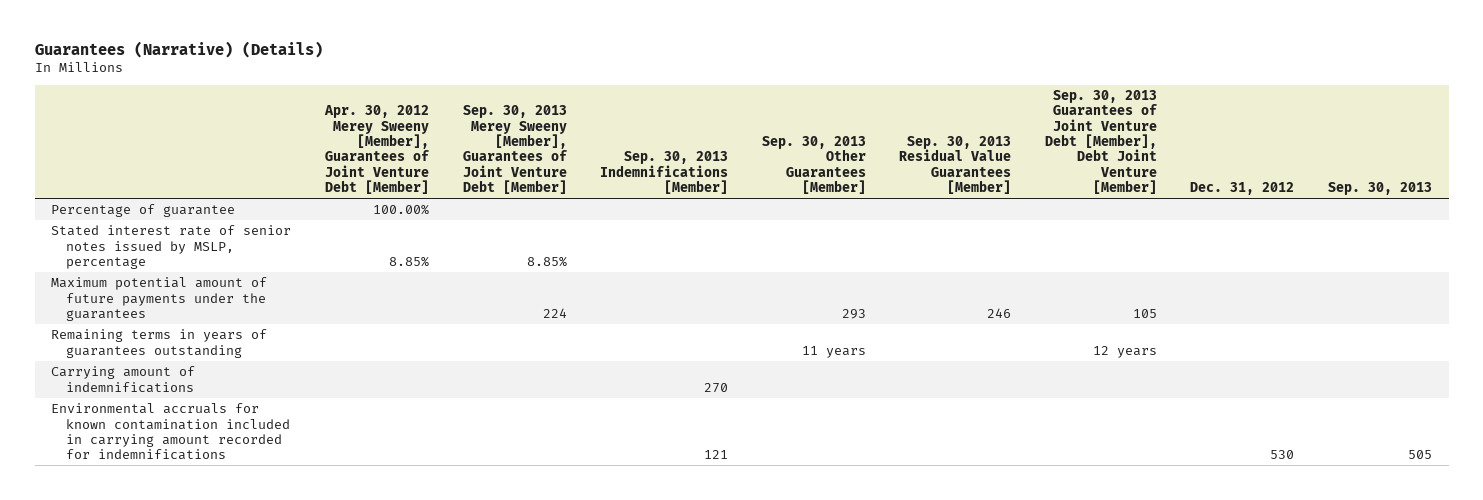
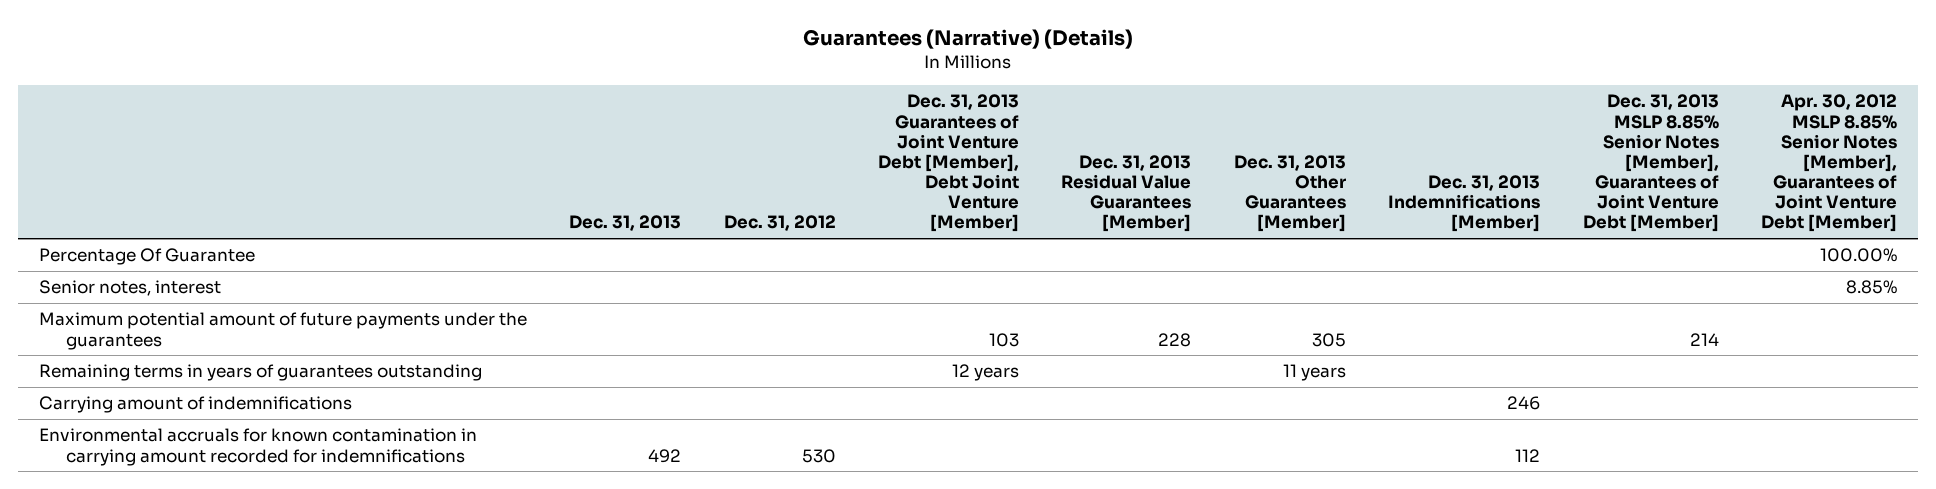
[323,105,429,195] Apr. 30, 2012 Merey Sweeny [Member], Guarantees of Joint Venture Debt [Member] -> none
[462,105,567,195] Sep. 30, 2013 Merey Sweeny [Member], Guarantees of Joint Venture Debt [Member] -> none
[600,151,729,195] Sep. 30, 2013 Indemnifications [Member] -> none
[761,136,866,195] Sep. 30, 2013 Other Guarantees [Member] -> none
[899,136,1012,195] Sep. 30, 2013 Residual Value Guarantees [Member] -> none
[1044,89,1157,195] Sep. 30, 2013 Guarantees of Joint Venture Debt [Member], Debt Joint Venture [Member] -> none
[1328,182,1433,196] Sep. 30, 2013 -> none
none -> [569,215,682,232] Dec. 31, 2013
none -> [878,94,1020,233] Dec. 31, 2013 Guarantees of Joint Venture Debt [Member], Debt Joint Venture [Member]
none -> [1061,154,1192,233] Dec. 31, 2013 Residual Value Guarantees [Member]
none -> [1233,154,1346,233] Dec. 31, 2013 Other Guarantees [Member]
none -> [1388,175,1541,233] Dec. 31, 2013 Indemnifications [Member]
none -> [1582,94,1719,233] Dec. 31, 2013 MSLP 8.85% Senior Notes [Member], Guarantees of Joint Venture Debt [Member]
none -> [1761,94,1898,233] Apr. 30, 2012 MSLP 8.85% Senior Notes [Member], Guarantees of Joint Venture Debt [Member]
[51,204,236,218] Percentage of guarantee -> [38,248,255,266] Percentage Of Guarantee
[51,225,292,269] Stated interest rate of senior notes issued by MSLP, percentage -> [38,280,221,297] Senior notes, interest
[51,403,290,461] Environmental accruals for known contamination included in carrying amount recorded for indemnifications -> [38,428,477,466] Environmental accruals for known contamination in carrying amount recorded for indemnifications

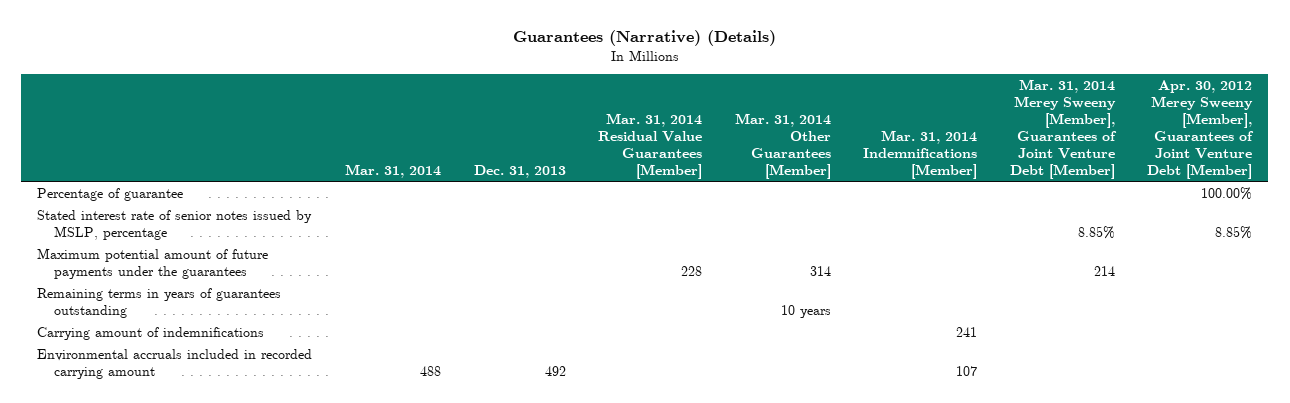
[723,215,836,232] Dec. 31, 2012 -> none
[878,94,1020,233] Dec. 31, 2013 Guarantees of Joint Venture Debt [Member], Debt Joint Venture [Member] -> none
[1061,154,1192,233] Dec. 31, 2013 Residual Value Guarantees [Member] -> none
[1233,154,1346,233] Dec. 31, 2013 Other Guarantees [Member] -> none
[1388,175,1541,233] Dec. 31, 2013 Indemnifications [Member] -> none
[1582,94,1719,233] Dec. 31, 2013 MSLP 8.85% Senior Notes [Member], Guarantees of Joint Venture Debt [Member] -> none
[1761,94,1898,233] Apr. 30, 2012 MSLP 8.85% Senior Notes [Member], Guarantees of Joint Venture Debt [Member] -> none
none -> [344,163,441,178] Mar. 31, 2014
none -> [598,112,703,179] Mar. 31, 2014 Residual Value Guarantees [Member]
none -> [734,112,831,179] Mar. 31, 2014 Other Guarantees [Member]
none -> [863,129,978,179] Mar. 31, 2014 Indemnifications [Member]
none -> [1009,79,1117,179] Mar. 31, 2014 Merey Sweeny [Member], Guarantees of Joint Venture Debt [Member]
none -> [1147,80,1255,179] Apr. 30, 2012 Merey Sweeny [Member], Guarantees of Joint Venture Debt [Member]
[38,248,255,266] Percentage Of Guarantee -> [37,187,184,201] Percentage of guarantee
[38,280,221,297] Senior notes, interest -> [37,209,313,240] Stated interest rate of senior notes issued by MSLP, percentage
[38,428,477,466] Environmental accruals for known contamination in carrying amount recorded for indemnifications -> [37,348,313,379] Environmental accruals included in recorded carrying amount

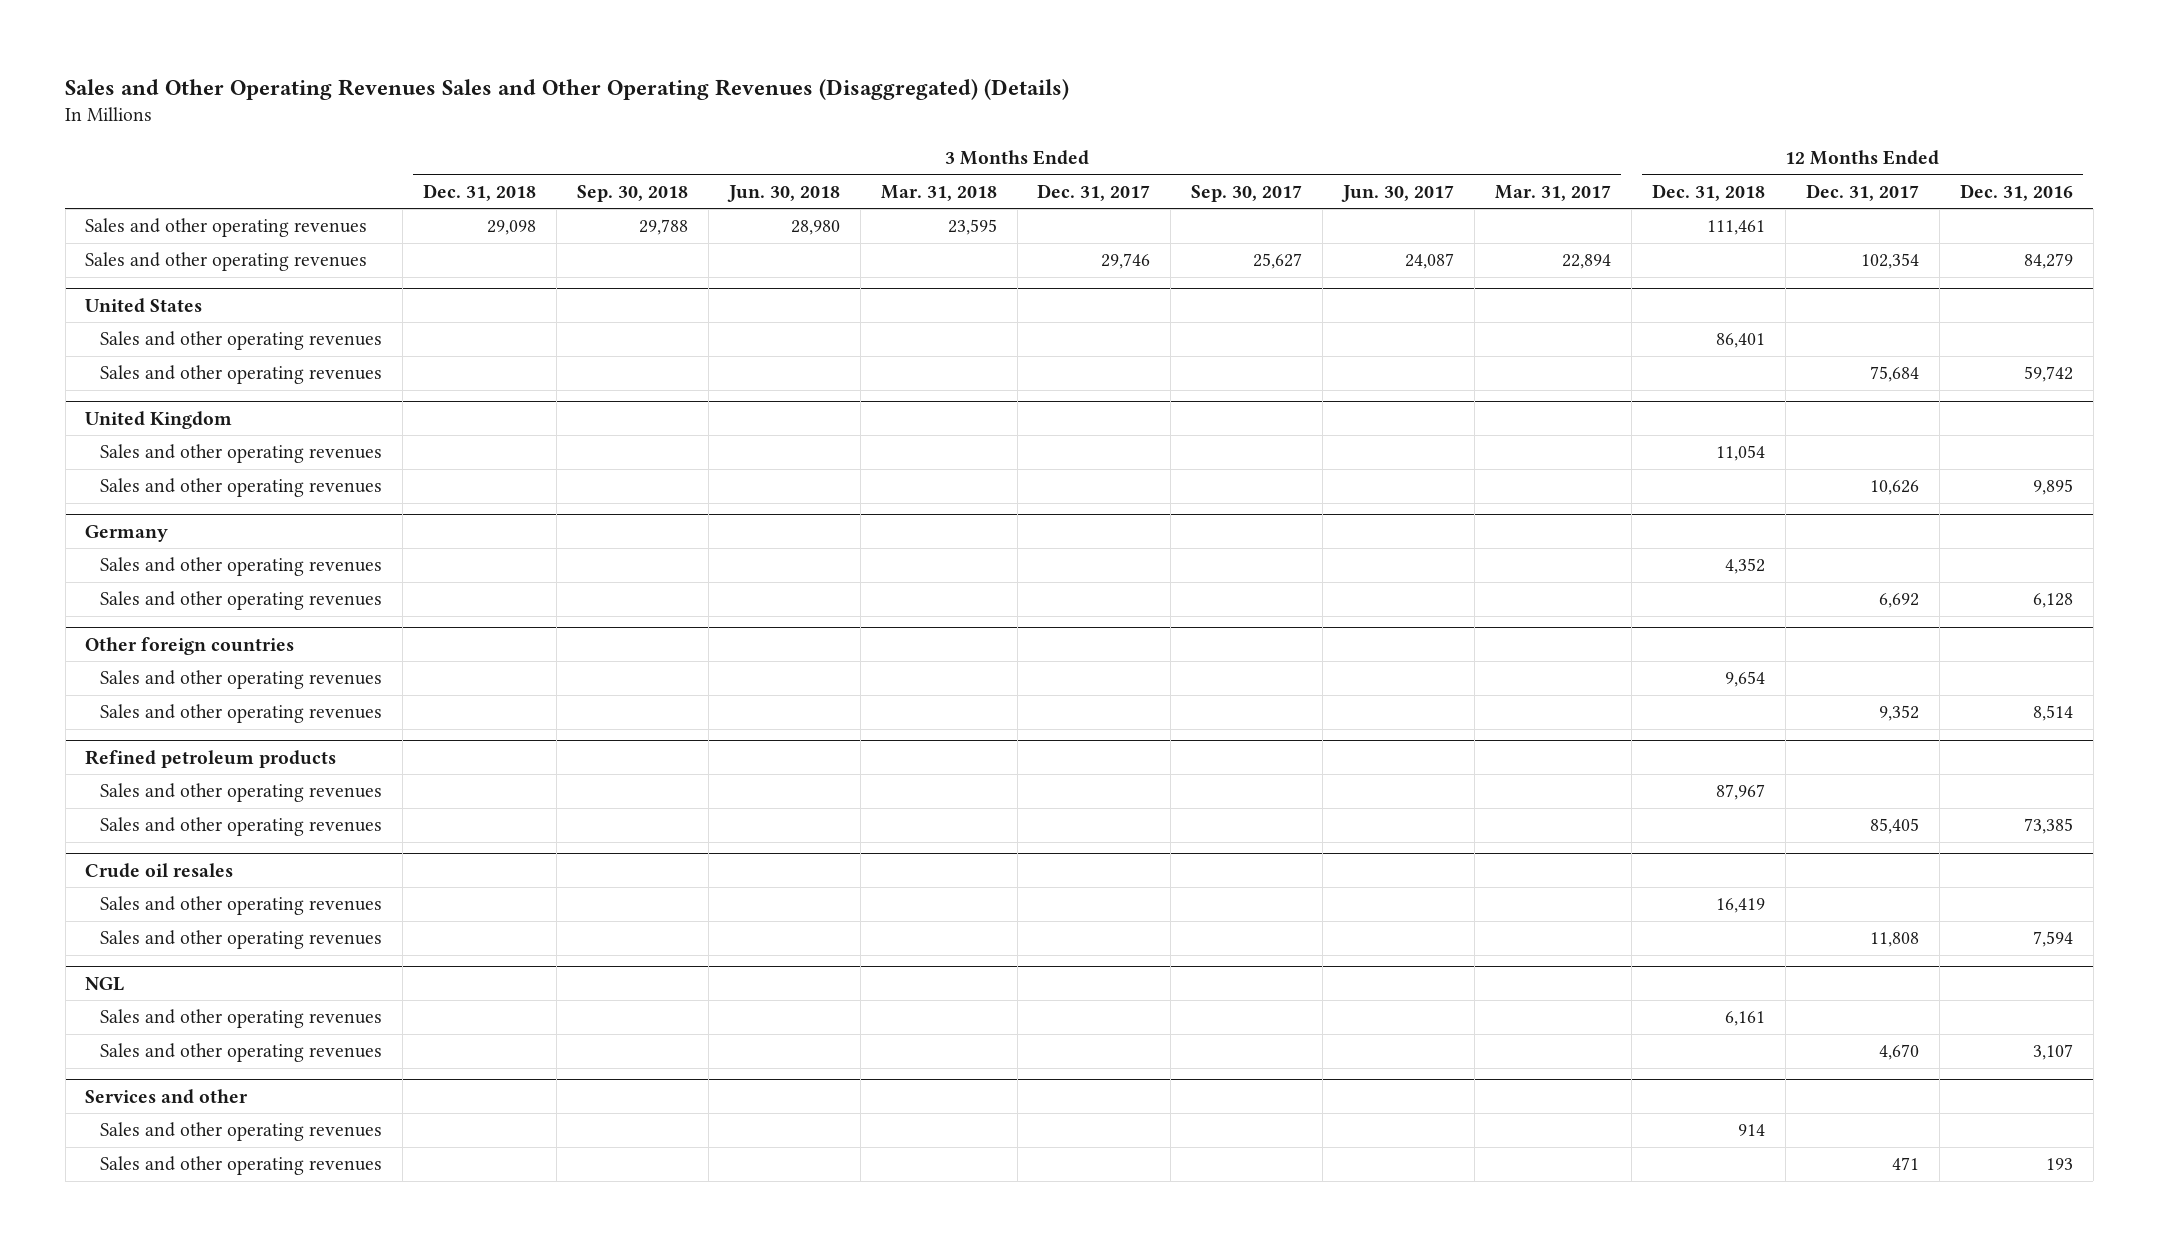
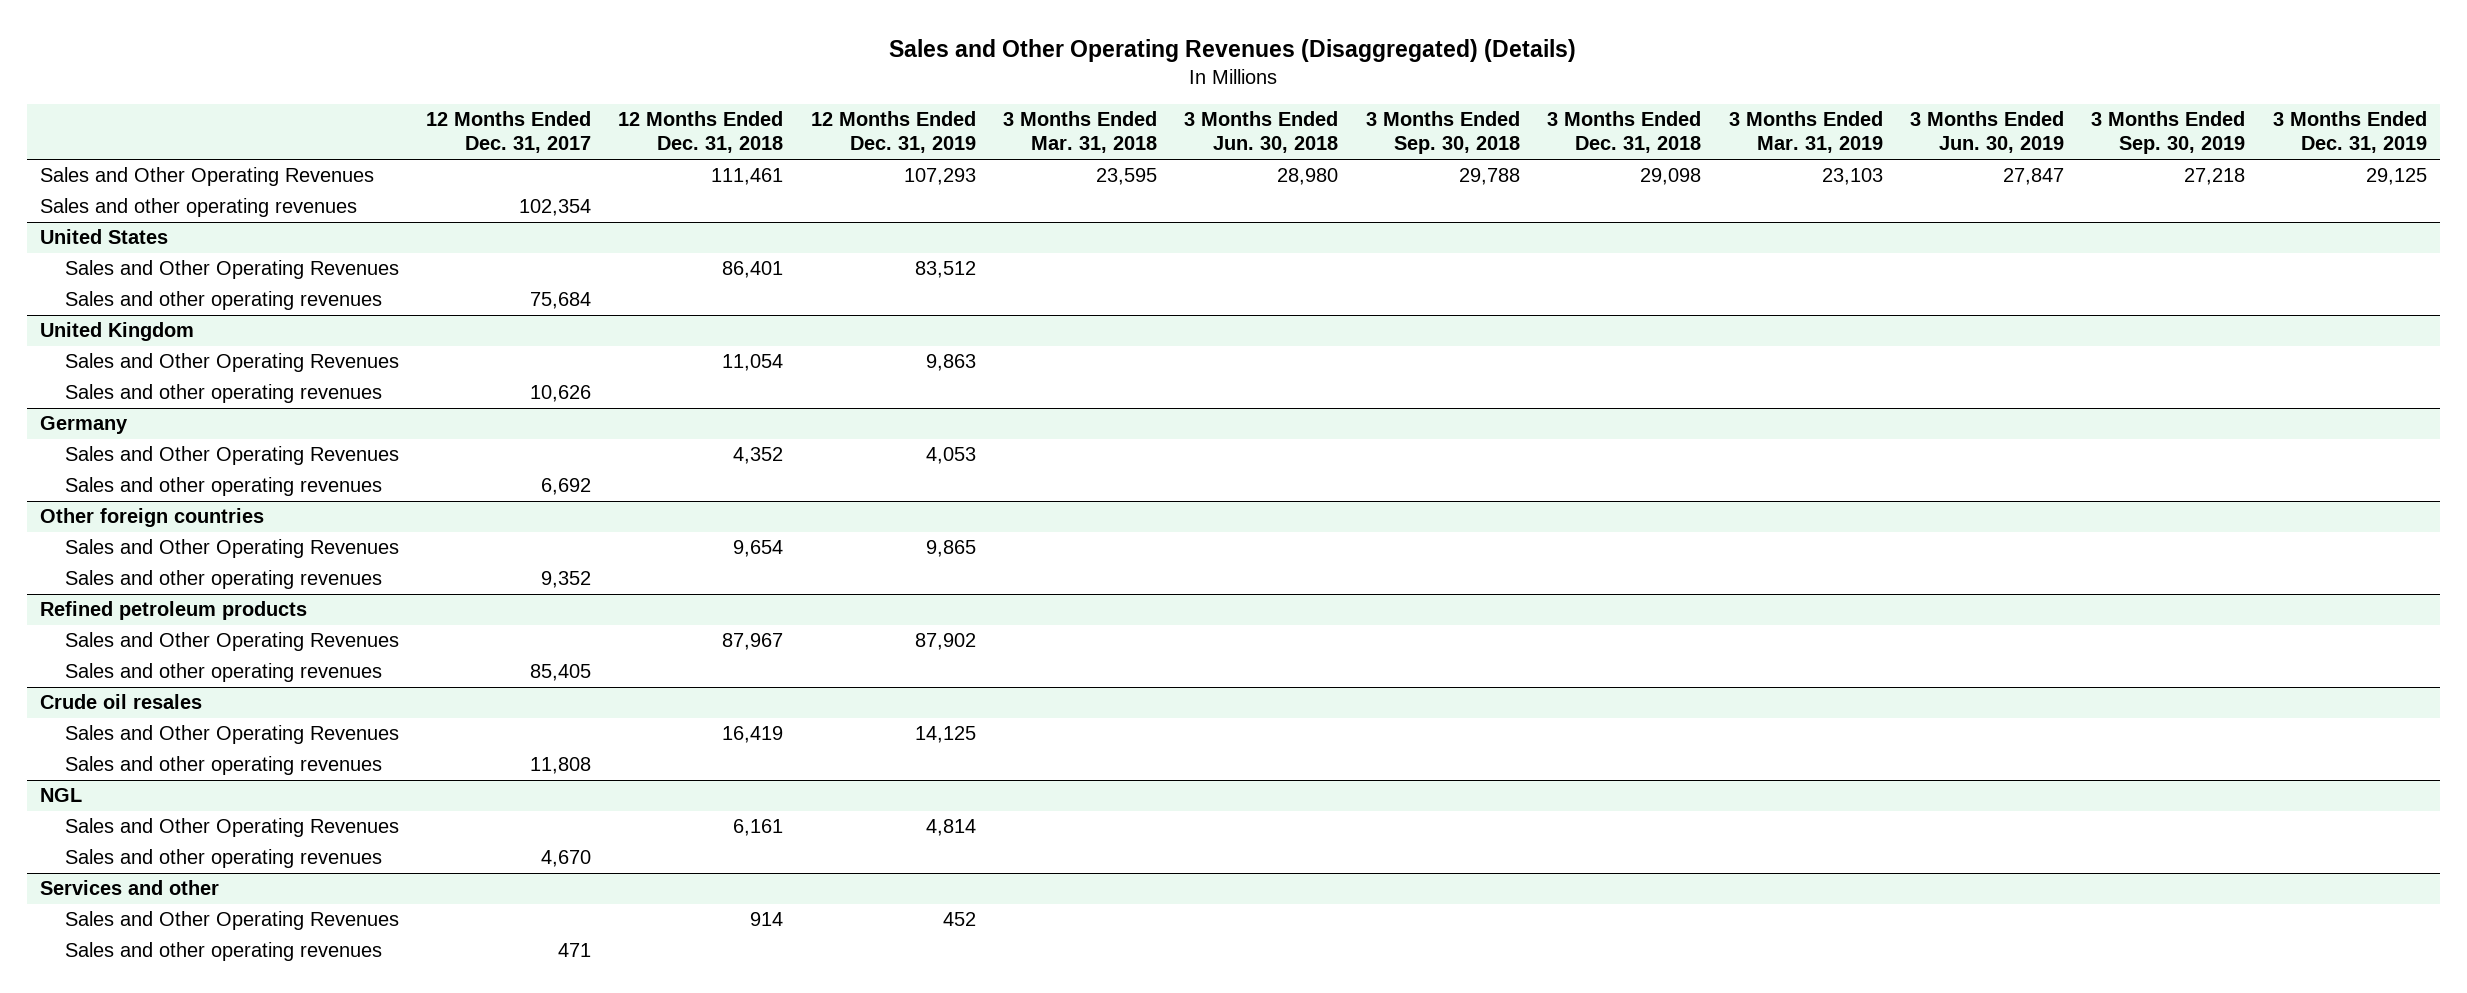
[65,79,1070,101] Sales and Other Operating Revenues Sales and Other Operating Revenues (Disaggregated) (Details) -> [889,39,1577,63] Sales and Other Operating Revenues (Disaggregated) (Details)
[1037,183,1151,201] Dec. 31, 2017 -> none
[1191,184,1303,202] Sep. 30, 2017 -> none
[1341,184,1455,202] Jun. 30, 2017 -> none
[1495,184,1612,201] Mar. 31, 2017 -> none
[1959,183,2073,201] Dec. 31, 2016 -> none
none -> [810,111,976,154] 12 Months Ended Dec. 31, 2019
none -> [1728,111,1883,154] 3 Months Ended Mar. 31, 2019
none -> [1909,111,2064,154] 3 Months Ended Jun. 30, 2019
none -> [2091,111,2246,155] 3 Months Ended Sep. 30, 2019
none -> [2272,111,2427,154] 3 Months Ended Dec. 31, 2019
[85,218,368,238] Sales and other operating revenues -> [40,167,375,187] Sales and Other Operating Revenues
[100,331,383,351] Sales and other operating revenues -> [64,260,399,280] Sales and Other Operating Revenues
[100,444,383,464] Sales and other operating revenues -> [64,353,399,373] Sales and Other Operating Revenues
[100,557,383,577] Sales and other operating revenues -> [64,446,399,466] Sales and Other Operating Revenues
[100,670,383,690] Sales and other operating revenues -> [64,539,399,559] Sales and Other Operating Revenues
[100,783,383,803] Sales and other operating revenues -> [64,632,399,652] Sales and Other Operating Revenues
[100,896,383,916] Sales and other operating revenues -> [64,725,399,745] Sales and Other Operating Revenues
[100,1009,383,1029] Sales and other operating revenues -> [64,818,399,838] Sales and Other Operating Revenues
[100,1122,383,1142] Sales and other operating revenues -> [64,911,399,931] Sales and Other Operating Revenues

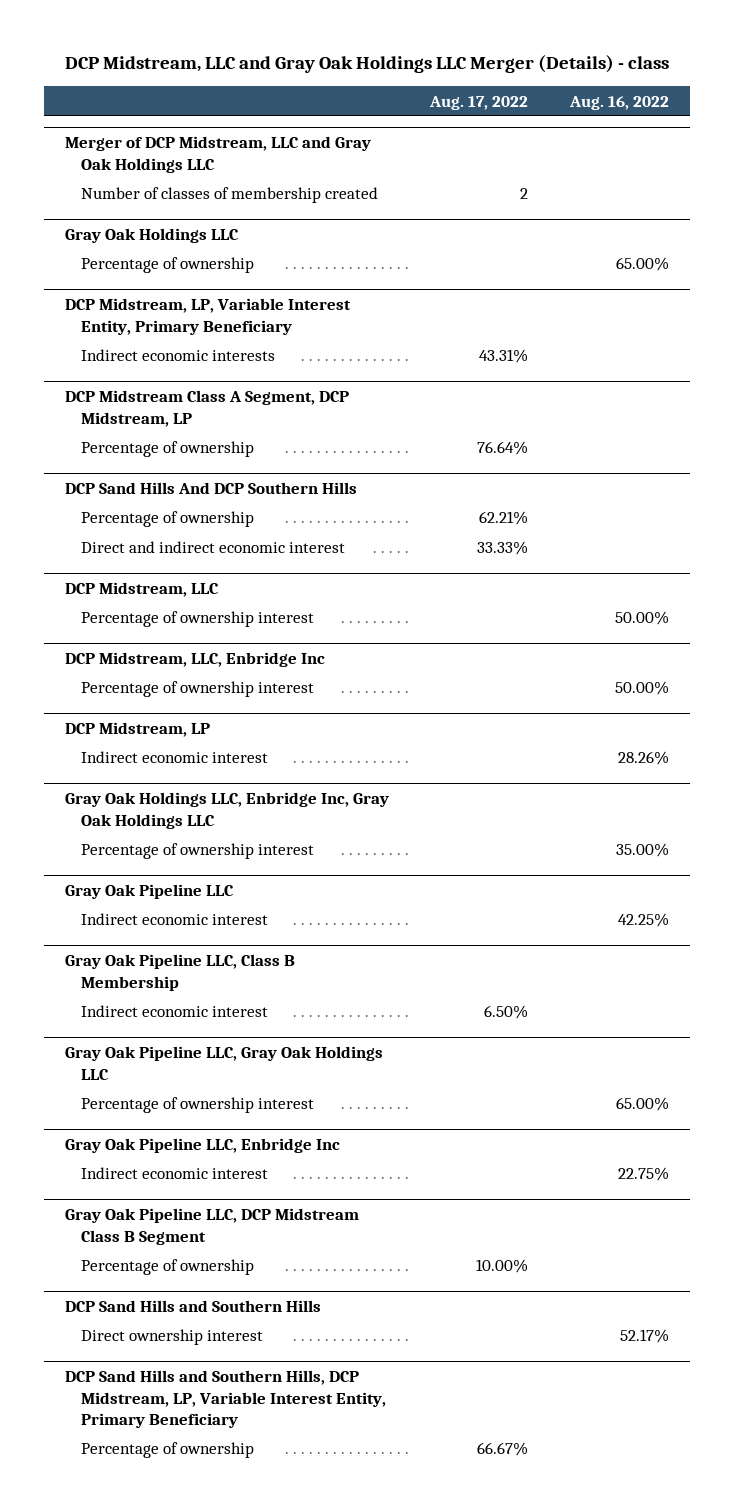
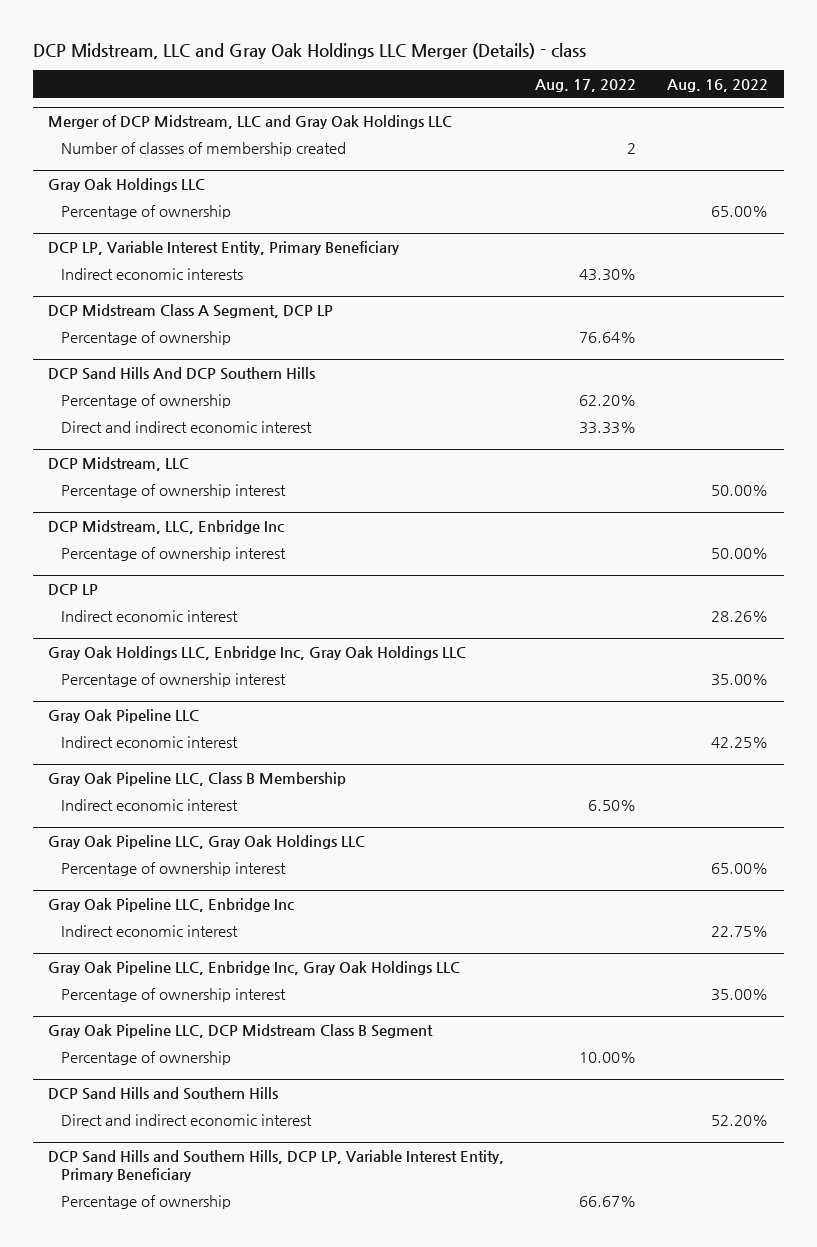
[64,298,351,335] DCP Midstream, LP, Variable Interest Entity, Primary Beneficiary -> [48,240,401,255] DCP LP, Variable Interest Entity, Primary Beneficiary
[479,349,529,364] 43.31% -> [579,268,637,281] 43.30%
[64,390,349,427] DCP Midstream Class A Segment, DCP Midstream, LP -> [48,303,334,318] DCP Midstream Class A Segment, DCP LP
[479,511,529,526] 62.21% -> [579,394,637,406] 62.20%
[64,722,210,738] DCP Midstream, LP -> [48,583,99,595] DCP LP
none -> [48,960,461,975] Gray Oak Pipeline LLC, Enbridge Inc, Gray Oak Holdings LLC
none -> [61,987,287,1002] Percentage of ownership interest
[81,1329,264,1346] Direct ownership interest -> [61,1113,313,1126] Direct and indirect economic interest
[620,1329,670,1344] 52.17% -> [711,1114,769,1126] 52.20%
[64,1370,387,1428] DCP Sand Hills and Southern Hills, DCP Midstream, LP, Variable Interest Entity, Primary Beneficiary -> [48,1149,505,1183] DCP Sand Hills and Southern Hills, DCP LP, Variable Interest Entity, Primary Beneficiary

